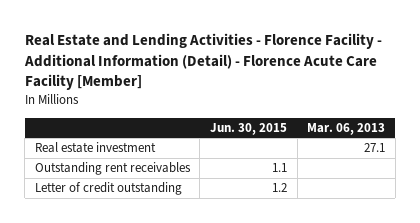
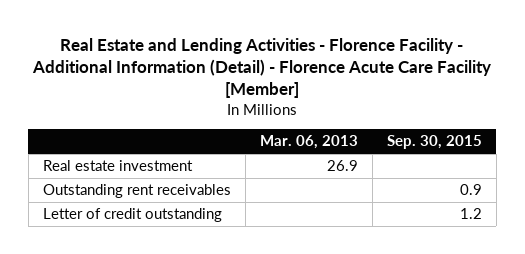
[210,122,288,135] Jun. 30, 2015 -> none
none -> [386,135,482,150] Sep. 30, 2015
[364,143,386,153] 27.1 -> [326,160,358,172] 26.9

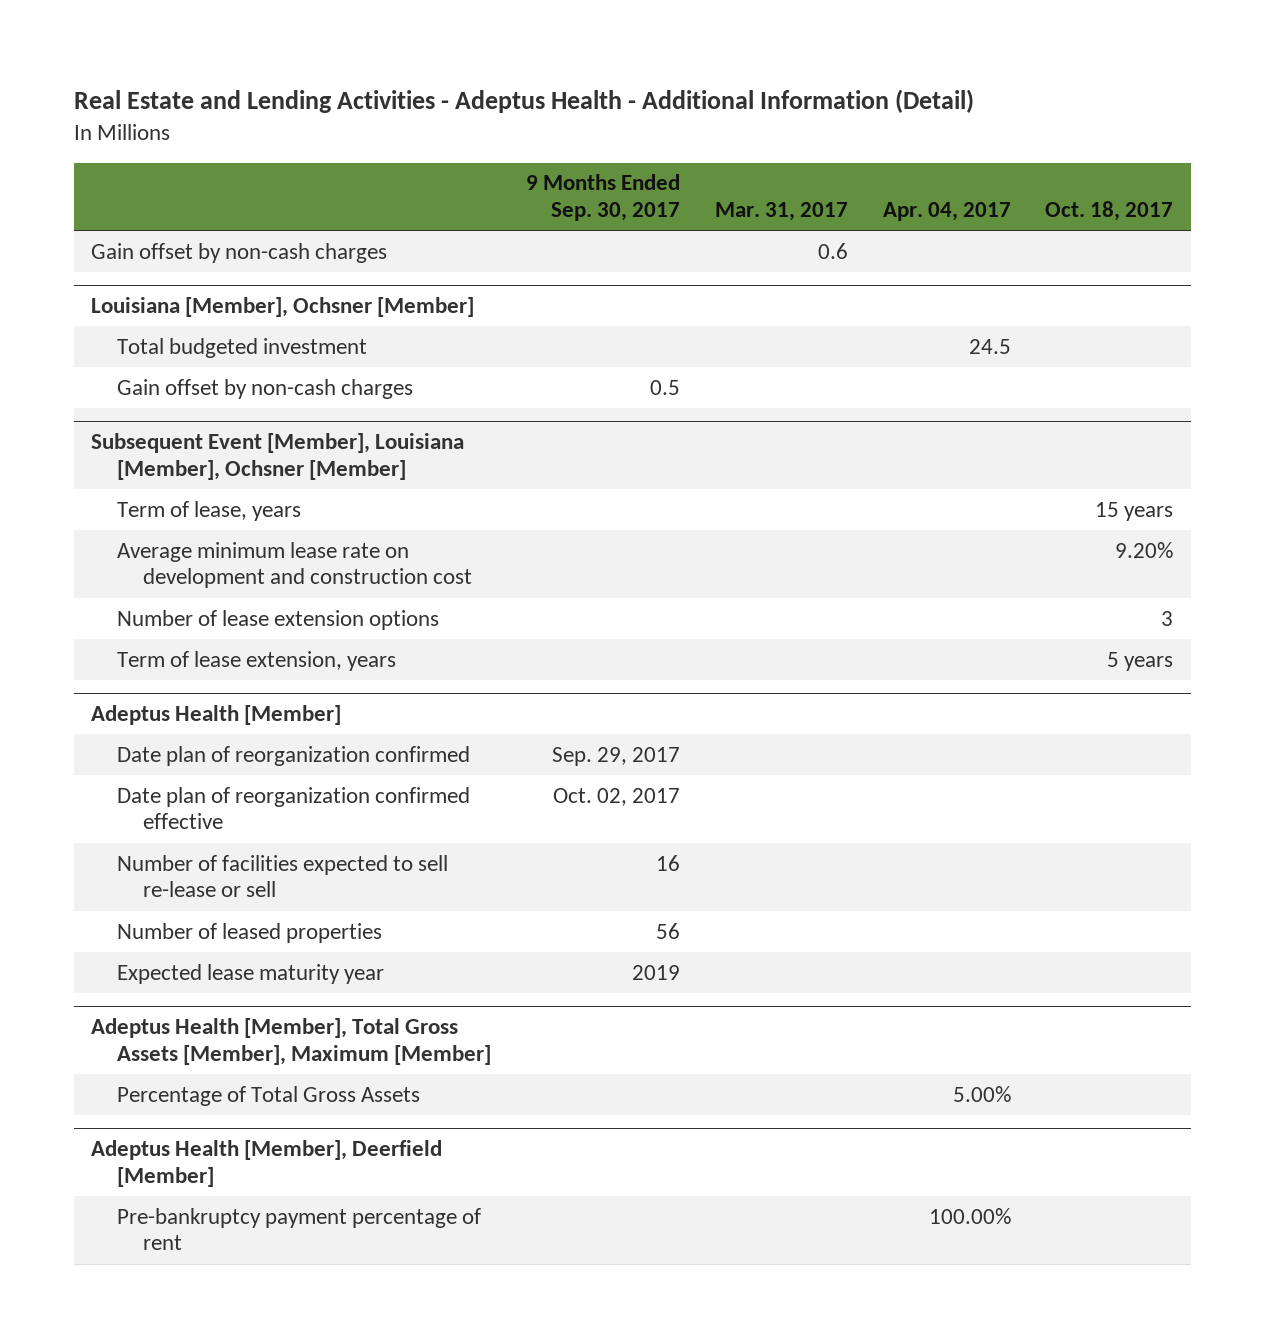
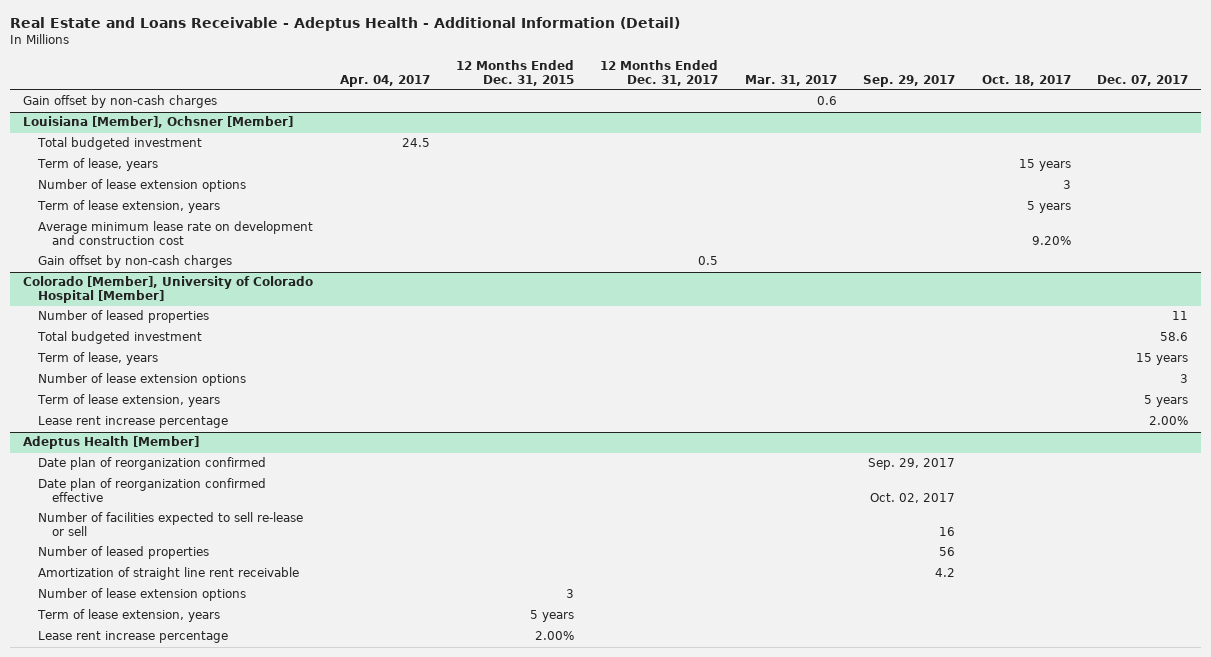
[74,89,975,114] Real Estate and Lending Activities - Adeptus Health - Additional Information (Detail) -> [10,16,681,31] Real Estate and Loans Receivable - Adeptus Health - Additional Information (Detail)
[526,174,681,222] 9 Months Ended Sep. 30, 2017 -> none
none -> [456,59,575,86] 12 Months Ended Dec. 31, 2015
none -> [600,59,719,86] 12 Months Ended Dec. 31, 2017
none -> [863,74,956,87] Sep. 29, 2017
none -> [1097,74,1189,86] Dec. 07, 2017
none -> [36,158,158,172] Term of lease, years
none -> [37,179,246,193] Number of lease extension options
none -> [36,200,220,214] Term of lease extension, years
none -> [37,221,313,246] Average minimum lease rate on development and construction cost
[91,433,465,480] Subsequent Event [Member], Louisiana [Member], Ochsner [Member] -> none
[117,500,302,521] Term of lease, years -> none
[117,541,473,589] Average minimum lease rate on development and construction cost -> none
[117,609,440,630] Number of lease extension options -> none
[117,650,397,671] Term of lease extension, years -> none
none -> [23,276,314,304] Colorado [Member], University of Colorado Hospital [Member]
none -> [37,310,209,324] Number of leased properties
none -> [36,331,202,345] Total budgeted investment
none -> [36,352,158,366] Term of lease, years
none -> [37,373,246,387] Number of lease extension options
none -> [36,394,220,408] Term of lease extension, years
none -> [37,416,228,429] Lease rent increase percentage
[117,963,385,984] Expected lease maturity year -> none
[91,1018,492,1065] Adeptus Health [Member], Total Gross Assets [Member], Maximum [Member] -> none
[117,1085,421,1106] Percentage of Total Gross Assets -> none
[91,1140,443,1187] Adeptus Health [Member], Deerfield [Member] -> none
[117,1207,482,1251] Pre-bankruptcy payment percentage of rent -> none
none -> [37,567,299,581] Amortization of straight line rent receivable
none -> [37,588,246,602] Number of lease extension options
none -> [36,609,220,623] Term of lease extension, years
none -> [37,631,228,644] Lease rent increase percentage

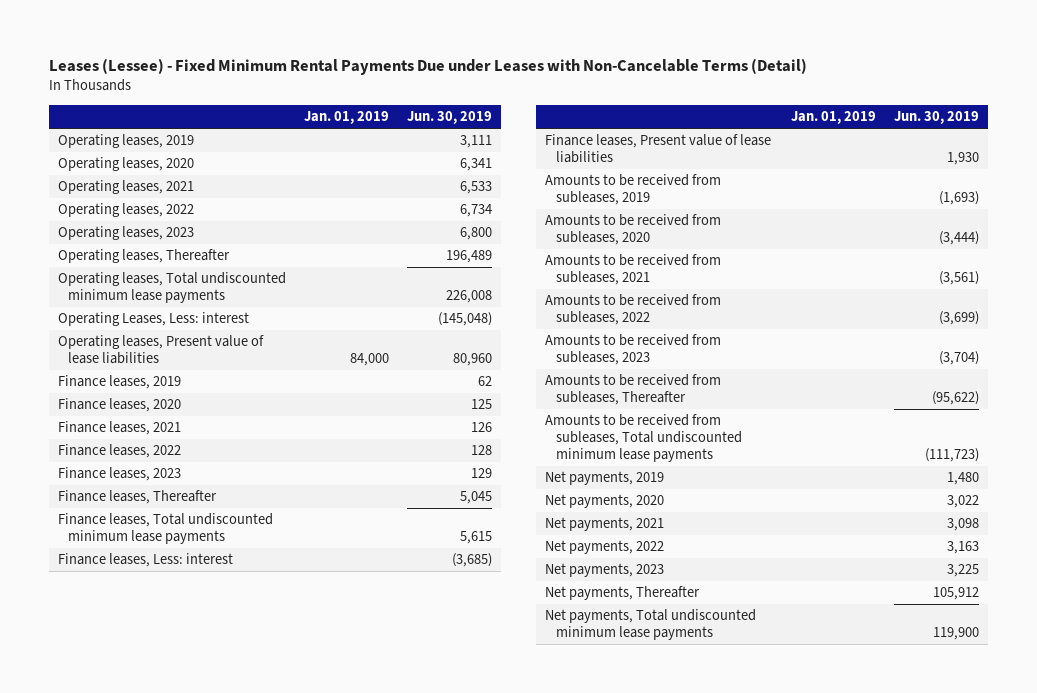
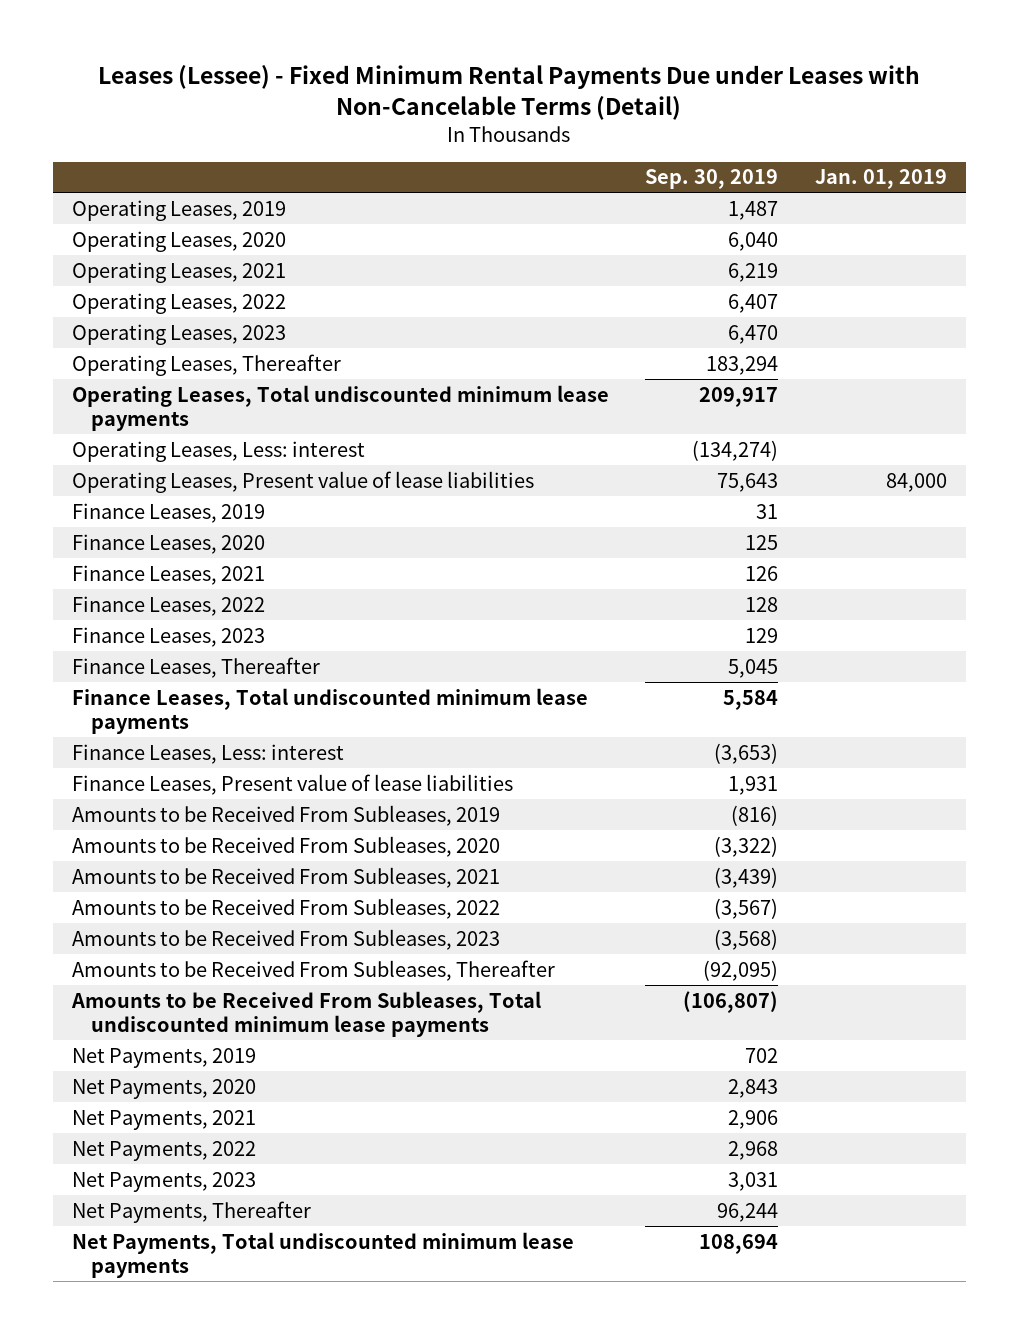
[406,111,492,125] Jun. 30, 2019 -> none
none -> [645,169,779,190] Sep. 30, 2019
[57,134,194,149] Operating leases, 2019 -> [71,199,286,221] Operating Leases, 2019
[57,157,194,172] Operating leases, 2020 -> [71,230,286,252] Operating Leases, 2020
[57,180,194,195] Operating leases, 2021 -> [71,261,286,283] Operating Leases, 2021
[57,203,194,218] Operating leases, 2022 -> [71,292,286,314] Operating Leases, 2022
[57,226,194,241] Operating leases, 2023 -> [71,323,286,345] Operating Leases, 2023
[57,249,230,264] Operating leases, Thereafter -> [71,353,341,376] Operating Leases, Thereafter
[57,272,286,304] Operating leases, Total undiscounted minimum lease payments -> [71,384,609,432] Operating Leases, Total undiscounted minimum lease payments
[57,335,264,365] Operating leases, Present value of lease liabilities -> [71,470,534,493] Operating Leases, Present value of lease liabilities
[57,375,181,390] Finance leases, 2019 -> [71,502,265,523] Finance Leases, 2019
[57,398,181,413] Finance leases, 2020 -> [71,533,265,554] Finance Leases, 2020
[57,421,181,436] Finance leases, 2021 -> [71,564,265,585] Finance Leases, 2021
[57,444,181,459] Finance leases, 2022 -> [71,595,265,616] Finance Leases, 2022
[57,467,181,482] Finance leases, 2023 -> [71,626,265,647] Finance Leases, 2023
[57,490,217,505] Finance leases, Thereafter -> [71,656,320,678] Finance Leases, Thereafter
[57,513,273,545] Finance leases, Total undiscounted minimum lease payments -> [71,687,588,735] Finance Leases, Total undiscounted minimum lease payments
[57,553,233,568] Finance leases, Less: interest -> [71,743,344,764] Finance Leases, Less: interest
[545,134,772,164] Finance leases, Present value of lease liabilities -> [71,773,513,795] Finance Leases, Present value of lease liabilities
[545,174,722,206] Amounts to be received from subleases, 2019 -> [71,804,500,826] Amounts to be Received From Subleases, 2019
[545,214,722,246] Amounts to be received from subleases, 2020 -> [71,835,500,857] Amounts to be Received From Subleases, 2020
[545,254,722,286] Amounts to be received from subleases, 2021 -> [71,866,500,888] Amounts to be Received From Subleases, 2021
[545,294,722,326] Amounts to be received from subleases, 2022 -> [71,897,500,919] Amounts to be Received From Subleases, 2022
[545,334,722,366] Amounts to be received from subleases, 2023 -> [71,928,500,950] Amounts to be Received From Subleases, 2023
[545,374,722,406] Amounts to be received from subleases, Thereafter -> [71,959,555,981] Amounts to be Received From Subleases, Thereafter
[545,414,742,462] Amounts to be received from subleases, Total undiscounted minimum lease payments -> [70,990,541,1038] Amounts to be Received From Subleases, Total undiscounted minimum lease payments
[545,471,665,486] Net payments, 2019 -> [71,1047,256,1068] Net Payments, 2019
[545,494,665,509] Net payments, 2020 -> [71,1078,256,1099] Net Payments, 2020
[545,517,665,532] Net payments, 2021 -> [71,1109,256,1130] Net Payments, 2021
[545,540,665,555] Net payments, 2022 -> [71,1140,256,1161] Net Payments, 2022
[545,563,665,578] Net payments, 2023 -> [71,1171,256,1192] Net Payments, 2023
[545,586,701,601] Net payments, Thereafter -> [71,1200,311,1223] Net Payments, Thereafter
[545,609,757,641] Net payments, Total undiscounted minimum lease payments -> [71,1231,574,1279] Net Payments, Total undiscounted minimum lease payments

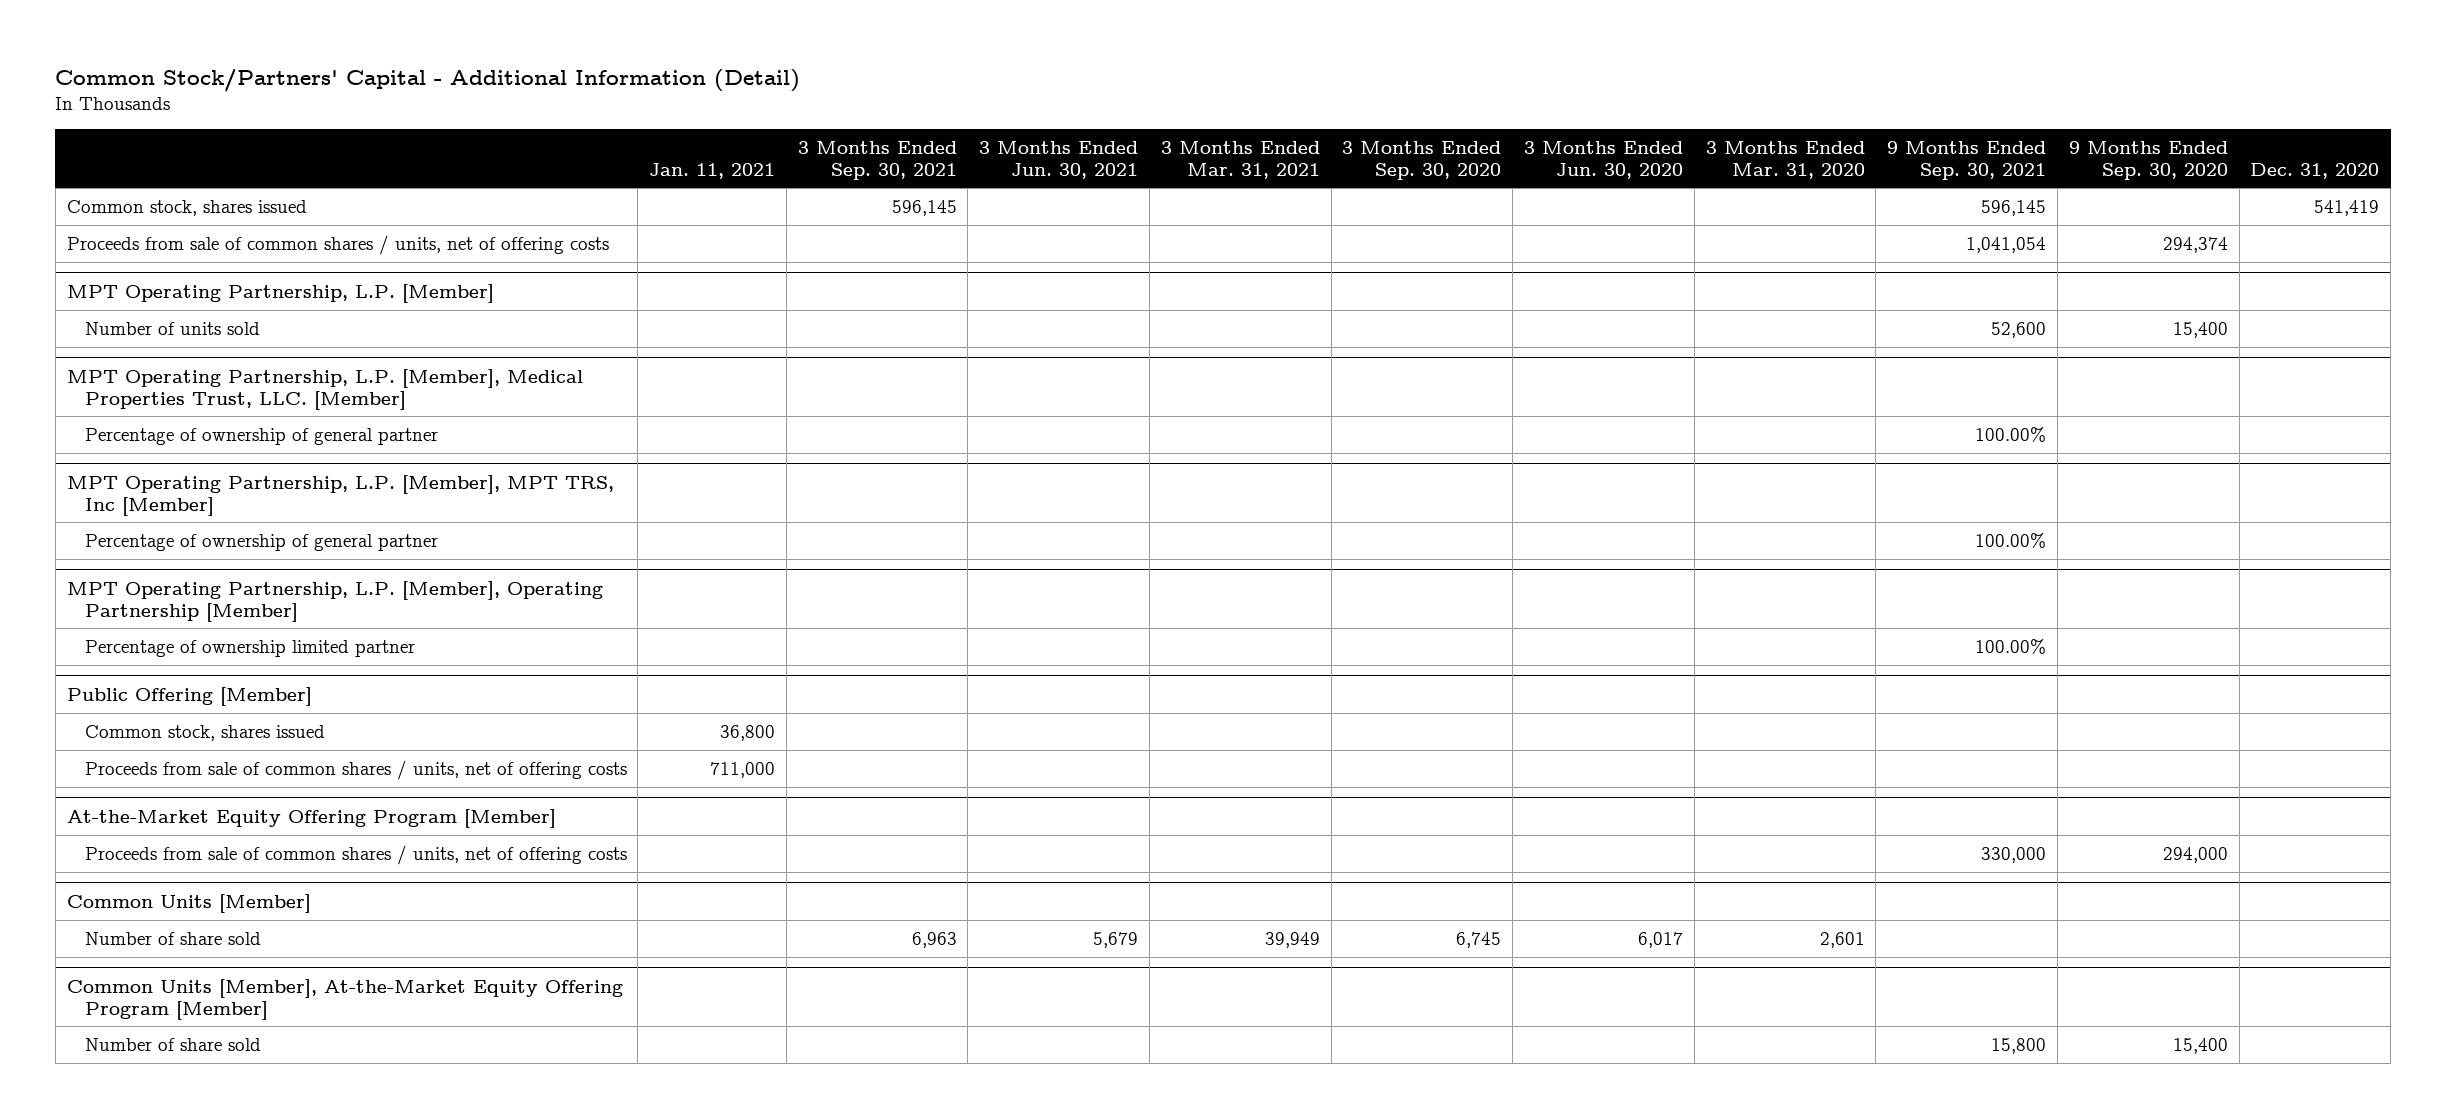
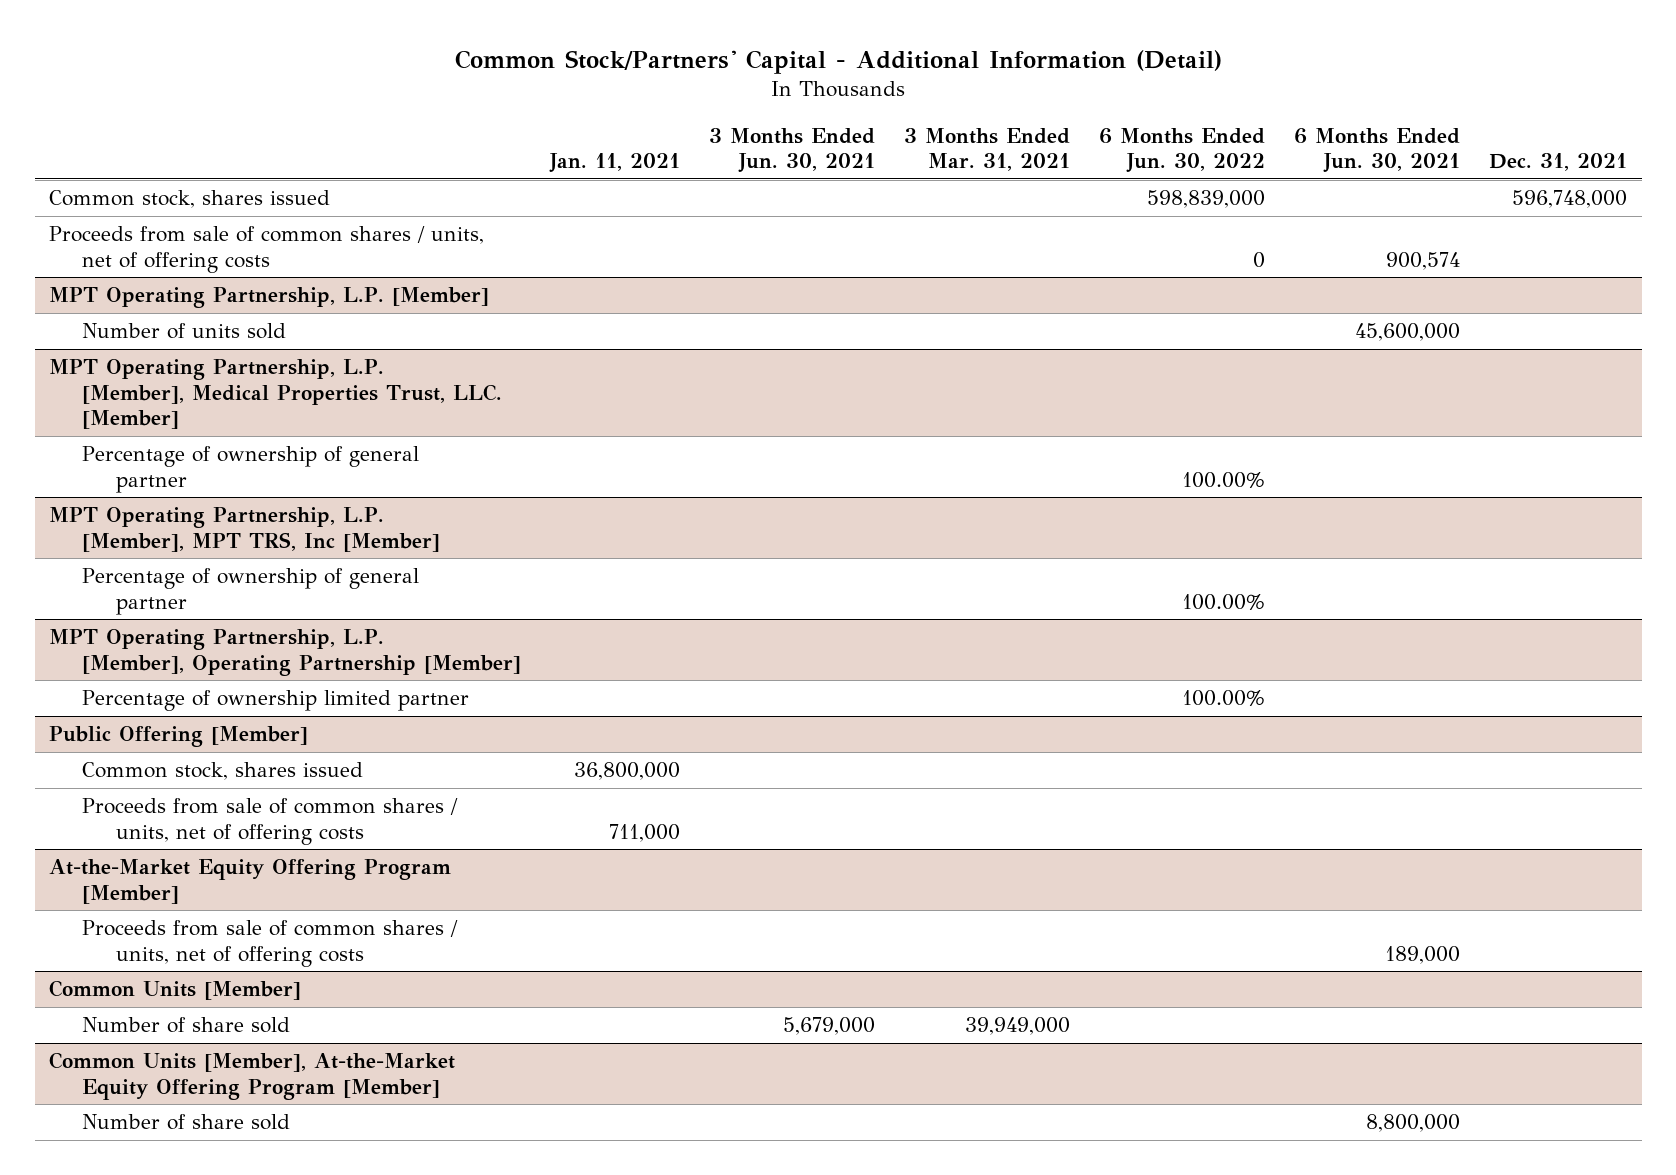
[797,140,957,180] 3 Months Ended Sep. 30, 2021 -> none
[1342,140,1502,180] 3 Months Ended Sep. 30, 2020 -> none
[1524,140,1684,179] 3 Months Ended Jun. 30, 2020 -> none
[1705,140,1865,179] 3 Months Ended Mar. 31, 2020 -> none
[1887,140,2047,180] 9 Months Ended Sep. 30, 2021 -> none
[2068,140,2228,180] 9 Months Ended Sep. 30, 2020 -> none
[2250,162,2380,179] Dec. 31, 2020 -> none
none -> [1099,127,1266,173] 6 Months Ended Jun. 30, 2022
none -> [1294,127,1461,173] 6 Months Ended Jun. 30, 2021
none -> [1489,152,1628,171] Dec. 31, 2021
[720,724,776,741] 36,800 -> [574,762,681,781] 36,800,000
[1093,931,1139,948] 5,679 -> [783,1017,876,1036] 5,679,000
[1264,931,1320,948] 39,949 -> [965,1017,1071,1036] 39,949,000

